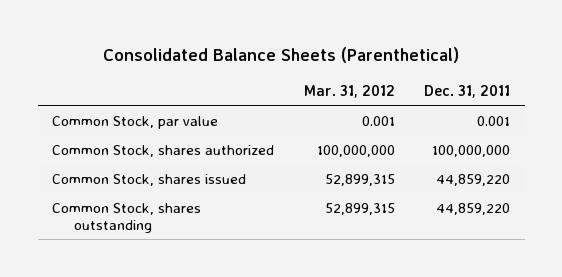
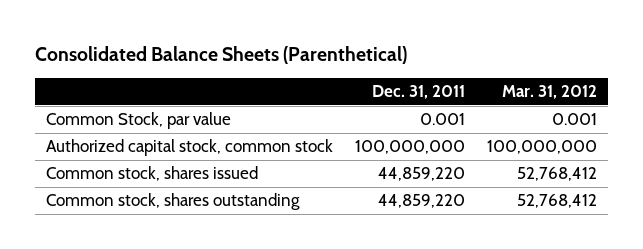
[52,144,275,157] Common Stock, shares authorized -> [45,139,333,157] Authorized capital stock, common stock
[52,173,247,186] Common Stock, shares issued -> [45,166,258,182] Common stock, shares issued
[324,173,395,186] 52,899,315 -> [516,167,597,182] 52,768,412
[52,202,202,234] Common Stock, shares outstanding -> [45,193,300,211] Common stock, shares outstanding
[324,202,395,215] 52,899,315 -> [516,194,597,209] 52,768,412

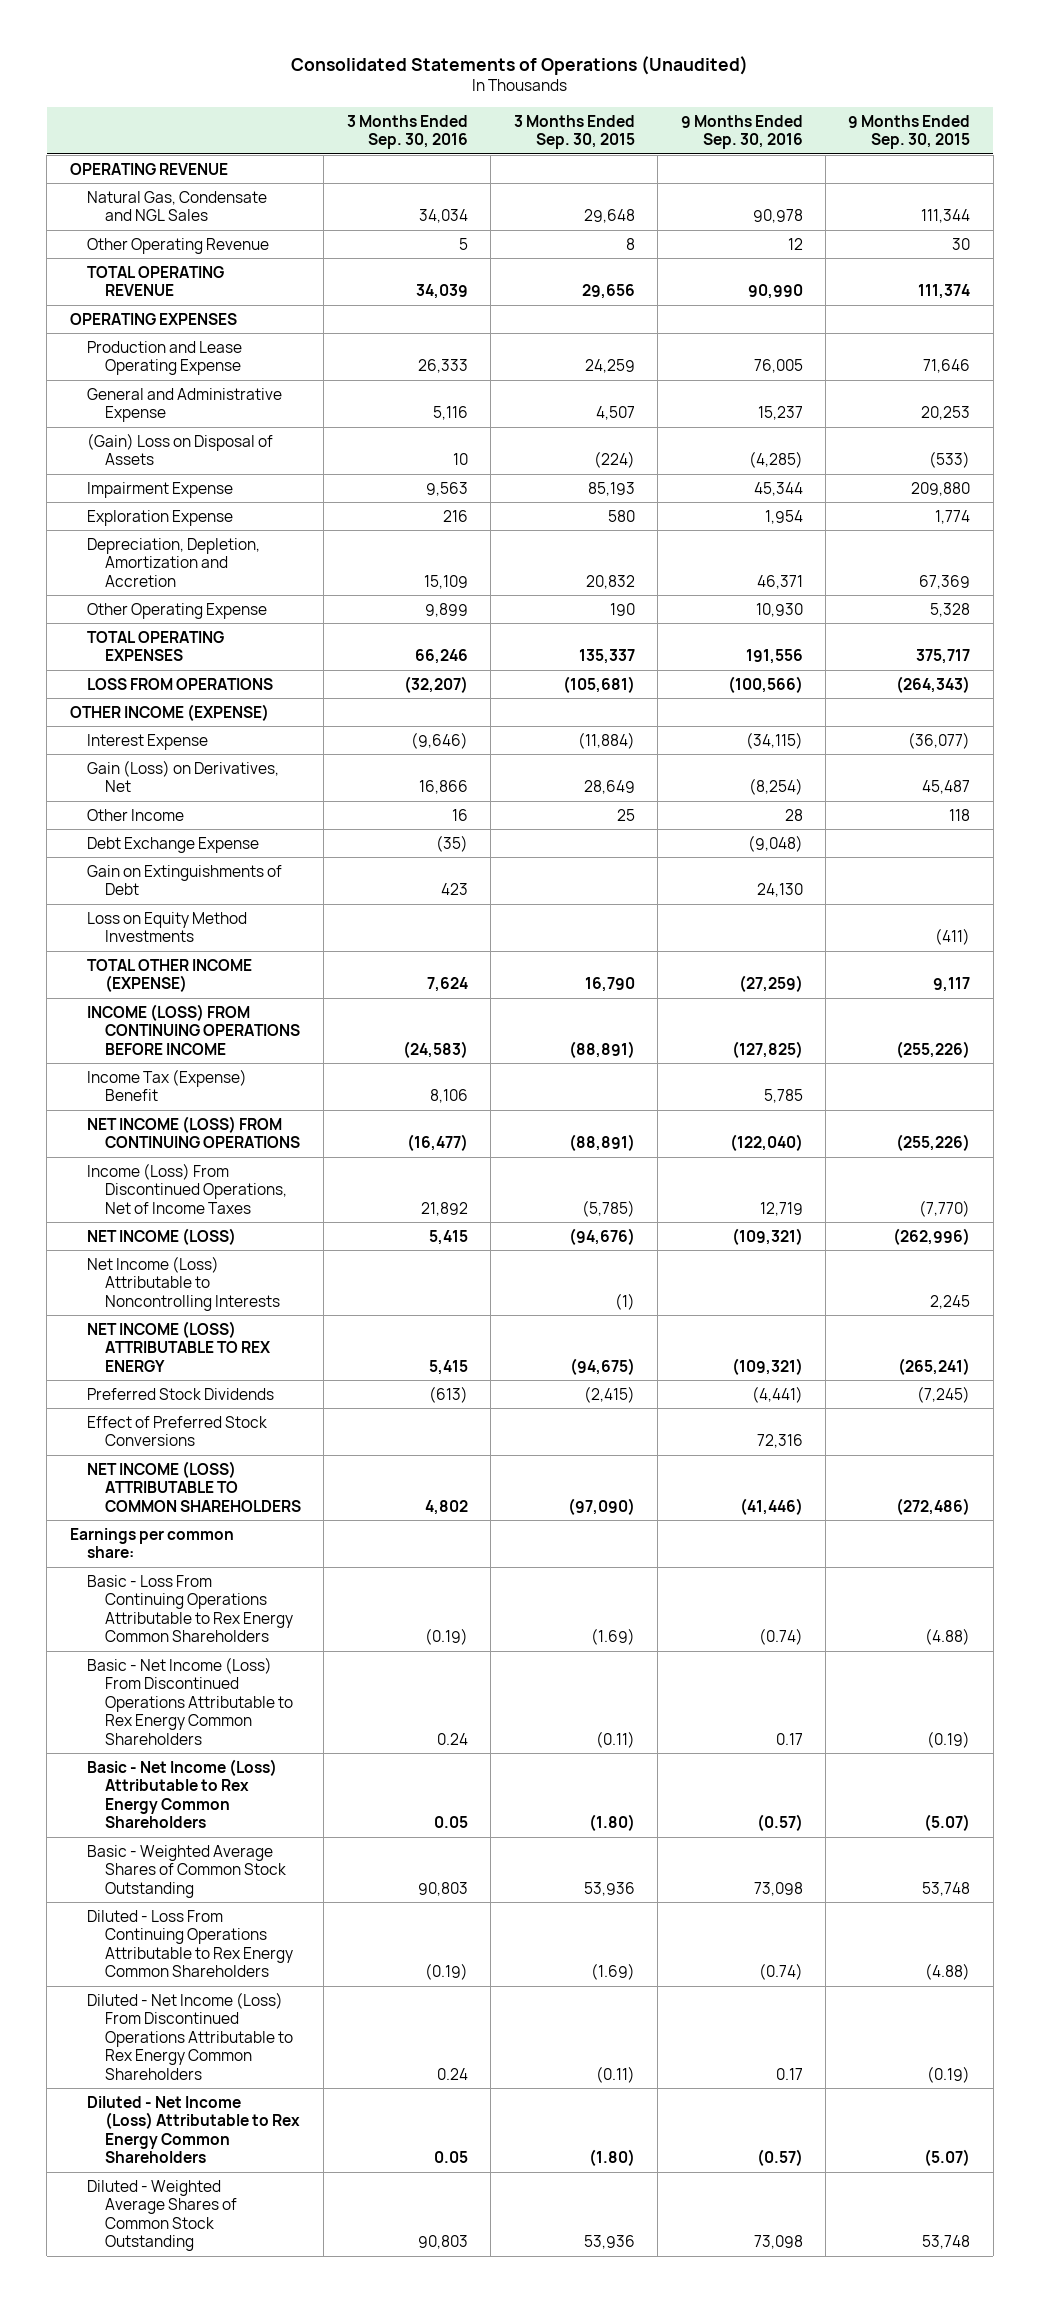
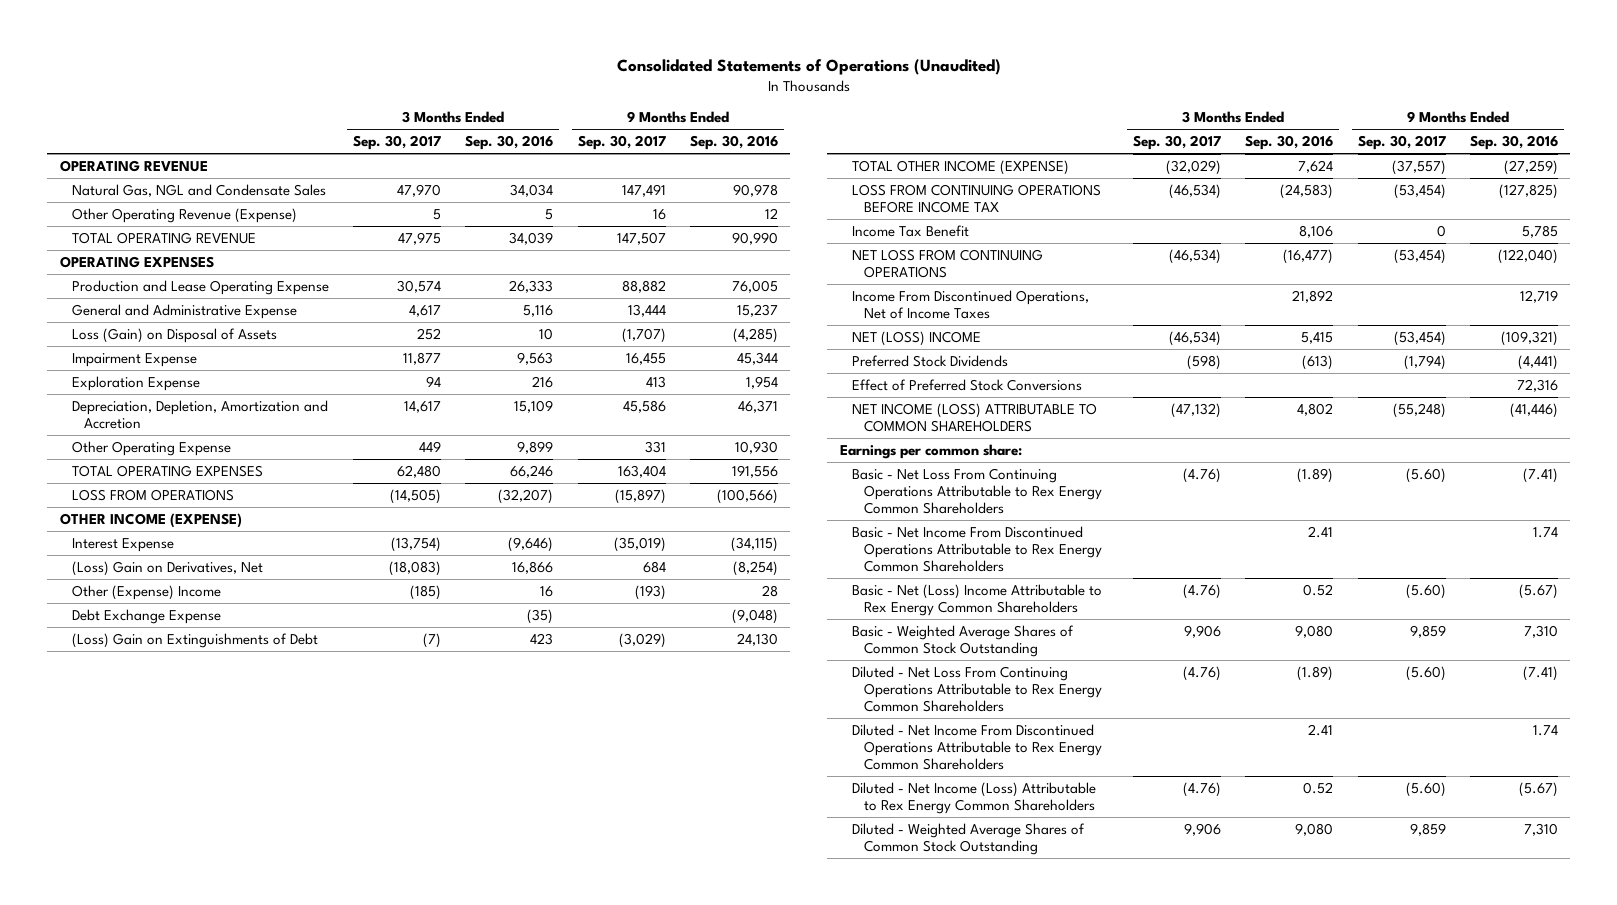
[513,114,635,150] 3 Months Ended Sep. 30, 2015 -> none
[848,114,971,150] 9 Months Ended Sep. 30, 2015 -> none
none -> [353,135,442,151] Sep. 30, 2017
none -> [577,135,666,151] Sep. 30, 2017
[87,190,268,222] Natural Gas, Condensate and NGL Sales -> [71,183,326,197] Natural Gas, NGL and Condensate Sales
[87,237,270,254] Other Operating Revenue -> [71,207,297,223] Other Operating Revenue (Expense)
[87,432,274,466] (Gain) Loss on Disposal of Assets -> [71,327,277,343] Loss (Gain) on Disposal of Assets
[87,759,280,793] Gain (Loss) on Derivatives, Net -> [71,560,263,576] (Loss) Gain on Derivatives, Net
[87,808,185,821] Other Income -> [71,584,221,600] Other (Expense) Income
[87,911,248,943] Loss on Equity Method Investments -> none
[87,864,283,896] Gain on Extinguishments of Debt -> [71,632,318,648] (Loss) Gain on Extinguishments of Debt
[87,1255,280,1311] Net Income (Loss) Attributable to Noncontrolling Interests -> none
[87,1320,270,1372] NET INCOME (LOSS) ATTRIBUTABLE TO REX ENERGY -> none
[87,1003,300,1055] INCOME (LOSS) FROM CONTINUING OPERATIONS BEFORE INCOME -> [851,183,1101,214] LOSS FROM CONTINUING OPERATIONS BEFORE INCOME TAX
[87,1068,248,1102] Income Tax (Expense) Benefit -> [851,224,969,237] Income Tax Benefit
[87,1115,300,1149] NET INCOME (LOSS) FROM CONTINUING OPERATIONS -> [851,248,1043,279] NET LOSS FROM CONTINUING OPERATIONS
[87,1162,287,1214] Income (Loss) From Discontinued Operations, Net of Income Taxes -> [851,289,1089,320] Income From Discontinued Operations, Net of Income Taxes
[87,1227,237,1245] NET INCOME (LOSS) -> [851,330,981,346] NET (LOSS) INCOME
[87,1574,293,1643] Basic - Loss From Continuing Operations Attributable to Rex Energy Common Shareholders -> [851,467,1103,515] Basic - Net Loss From Continuing Operations Attributable to Rex Energy Common Shareholders
[424,1628,468,1646] (0.19) -> [1297,467,1334,483] (1.89)
[758,1628,803,1646] (0.74) -> [1522,467,1558,483] (7.41)
[87,1656,293,1745] Basic - Net Income (Loss) From Discontinued Operations Attributable to Rex Energy Common Shareholders -> [851,525,1103,573] Basic - Net Income From Discontinued Operations Attributable to Rex Energy Common Shareholders
[436,1732,468,1745] 0.24 -> [1308,525,1334,538] 2.41
[775,1732,803,1745] 0.17 -> [1532,526,1558,538] 1.74
[87,1758,278,1829] Basic - Net Income (Loss) Attributable to Rex Energy Common Shareholders -> [851,583,1102,617] Basic - Net (Loss) Income Attributable to Rex Energy Common Shareholders
[433,1816,468,1829] 0.05 -> [1303,583,1334,596] 0.52
[756,1814,803,1832] (0.57) -> [1518,583,1558,599] (5.67)
[417,1881,468,1896] 90,803 -> [1295,624,1334,638] 9,080
[753,1881,803,1896] 73,098 -> [1523,624,1558,638] 7,310
[87,1909,293,1978] Diluted - Loss From Continuing Operations Attributable to Rex Energy Common Shareholders -> [851,665,1103,713] Diluted - Net Loss From Continuing Operations Attributable to Rex Energy Common Shareholders
[424,1963,468,1981] (0.19) -> [1297,665,1334,681] (1.89)
[758,1963,803,1981] (0.74) -> [1522,665,1558,681] (7.41)
[87,1991,293,2080] Diluted - Net Income (Loss) From Discontinued Operations Attributable to Rex Energy Common Shareholders -> [851,723,1103,771] Diluted - Net Income From Discontinued Operations Attributable to Rex Energy Common Shareholders
[436,2067,468,2080] 0.24 -> [1308,723,1334,736] 2.41
[775,2067,803,2080] 0.17 -> [1532,724,1558,736] 1.74
[433,2151,468,2164] 0.05 -> [1303,781,1334,794] 0.52
[756,2149,803,2167] (0.57) -> [1518,781,1558,797] (5.67)
[417,2235,468,2250] 90,803 -> [1295,822,1334,836] 9,080
[753,2235,803,2250] 73,098 -> [1523,822,1558,836] 7,310

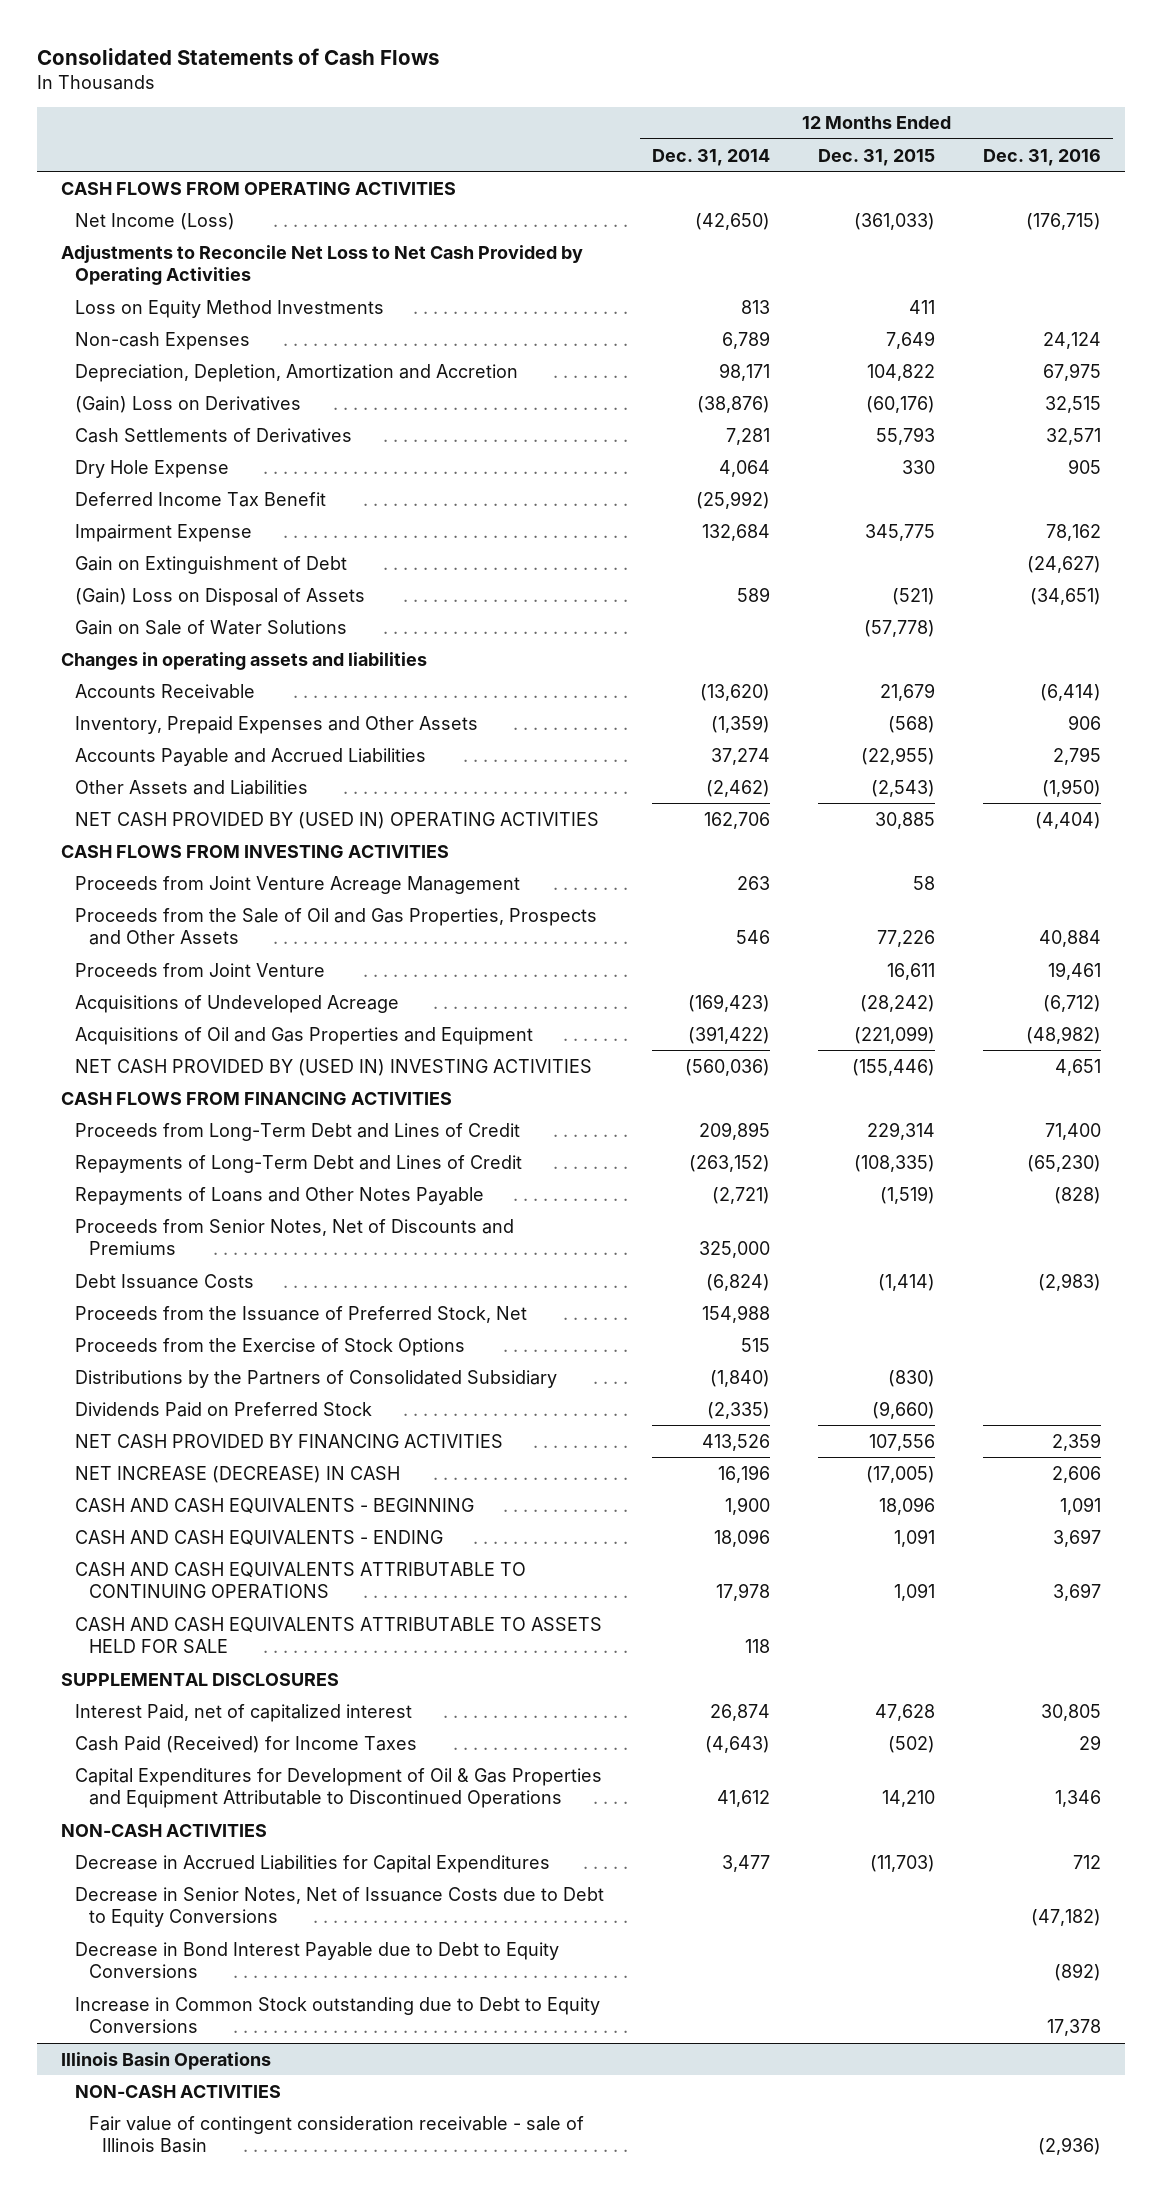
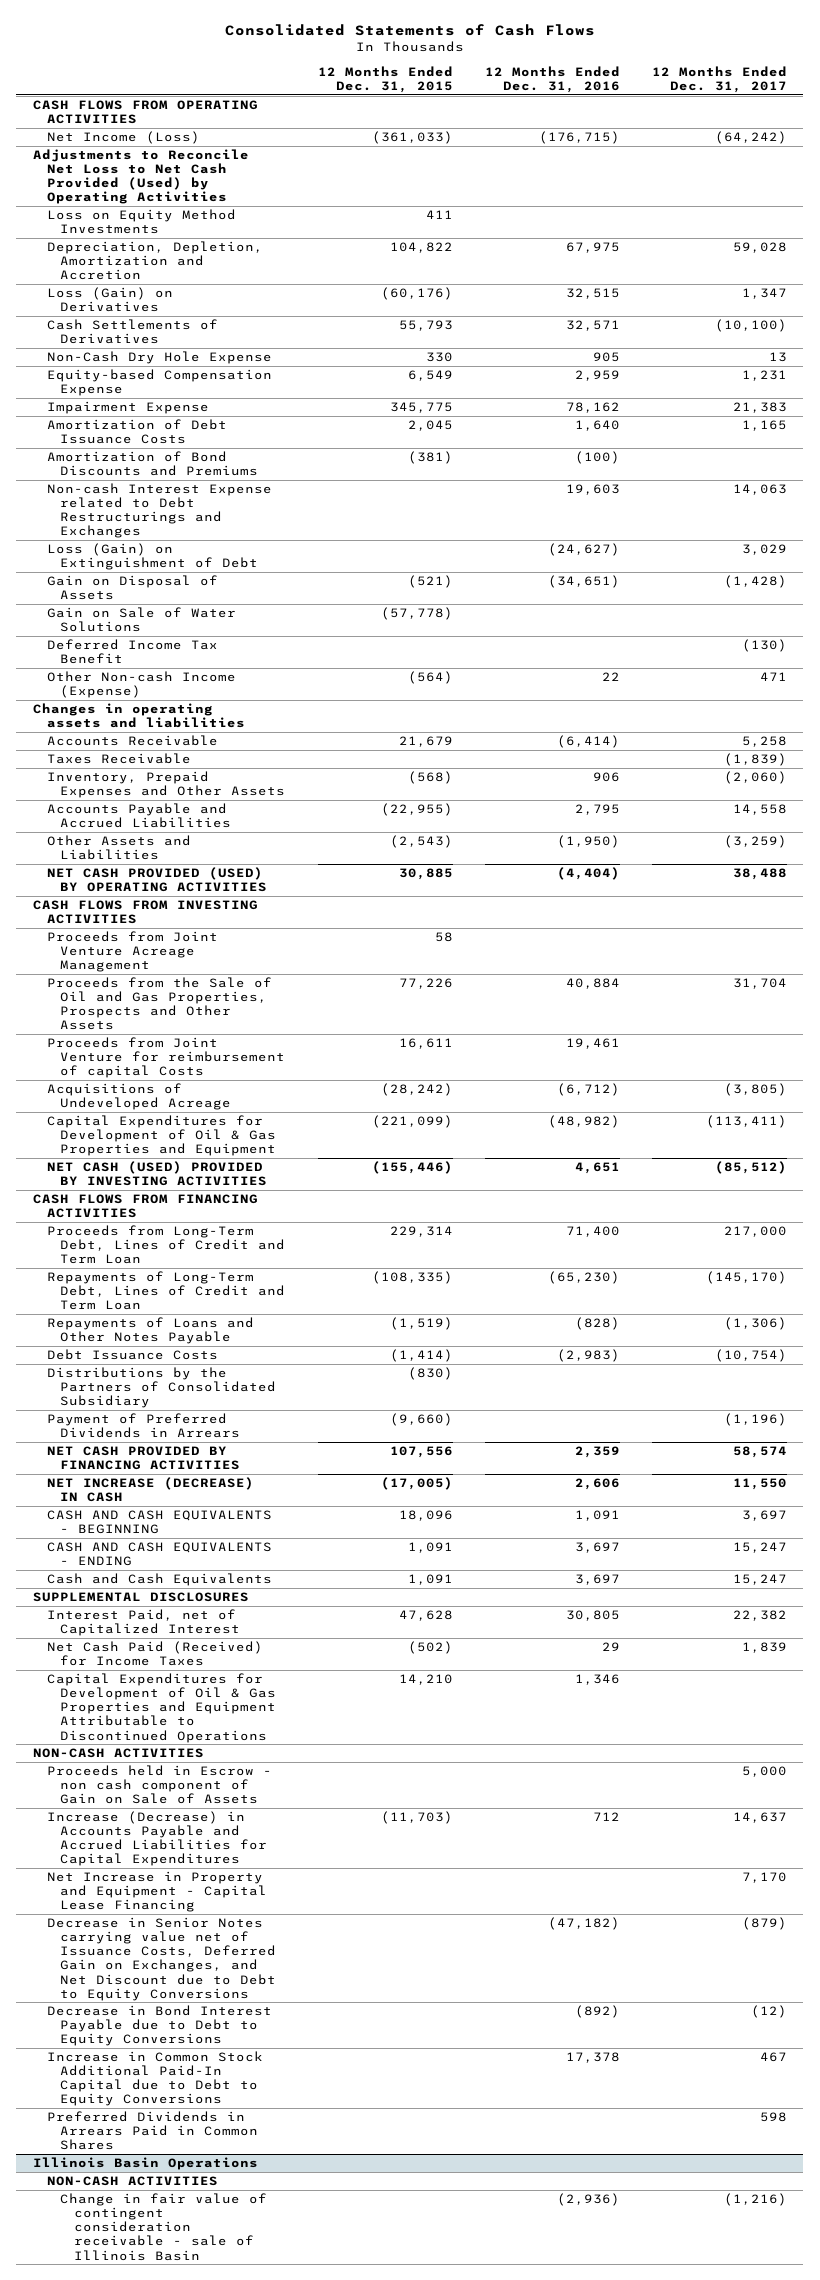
[651,148,770,166] Dec. 31, 2014 -> none
none -> [652,65,788,94] 12 Months Ended Dec. 31, 2017
[60,244,583,286] Adjustments to Reconcile Net Loss to Net Cash Provided by Operating Activities -> [32,149,249,205] Adjustments to Reconcile Net Loss to Net Cash Provided (Used) by Operating Activities
[74,331,250,350] Non-cash Expenses -> none
[74,395,301,413] (Gain) Loss on Derivatives -> [46,287,173,313] Loss (Gain) on Derivatives
[74,459,229,478] Dry Hole Expense -> [46,351,272,365] Non-Cash Dry Hole Expense
none -> [46,369,272,397] Equity-based Compensation Expense
none -> [46,419,227,445] Amortization of Debt Issuance Costs
none -> [46,451,259,477] Amortization of Bond Discounts and Premiums
none -> [46,483,272,539] Non-cash Interest Expense related to Debt Restructurings and Exchanges
[74,555,347,574] Gain on Extinguishment of Debt -> [46,543,259,571] Loss (Gain) on Extinguishment of Debt
[74,587,365,606] (Gain) Loss on Disposal of Assets -> [46,575,218,601] Gain on Disposal of Assets
[74,491,326,507] Deferred Income Tax Benefit -> [46,639,218,665] Deferred Income Tax Benefit
none -> [46,671,236,699] Other Non-cash Income (Expense)
none -> [46,753,191,765] Taxes Receivable
[74,811,599,829] NET CASH PROVIDED BY (USED IN) OPERATING ACTIVITIES -> [46,867,268,893] NET CASH PROVIDED (USED) BY OPERATING ACTIVITIES
[74,962,325,977] Proceeds from Joint Venture -> [46,1037,286,1079] Proceeds from Joint Venture for reimbursement of capital Costs
[74,1026,533,1045] Acquisitions of Oil and Gas Properties and Equipment -> [46,1115,277,1157] Capital Expenditures for Development of Oil & Gas Properties and Equipment
[74,1058,592,1076] NET CASH PROVIDED BY (USED IN) INVESTING ACTIVITIES -> [46,1161,268,1187] NET CASH (USED) PROVIDED BY INVESTING ACTIVITIES
[74,1122,520,1141] Proceeds from Long-Term Debt and Lines of Credit -> [46,1225,286,1265] Proceeds from Long-Term Debt, Lines of Credit and Term Loan
[74,1154,522,1173] Repayments of Long-Term Debt and Lines of Credit -> [46,1271,286,1311] Repayments of Long-Term Debt, Lines of Credit and Term Loan
[74,1218,514,1256] Proceeds from Senior Notes, Net of Discounts and Premiums -> none
[74,1305,527,1323] Proceeds from the Issuance of Preferred Stock, Net -> none
[74,1337,465,1356] Proceeds from the Exercise of Stock Options -> none
[74,1401,372,1417] Dividends Paid on Preferred Stock -> [46,1413,241,1439] Payment of Preferred Dividends in Arrears
[74,1616,602,1654] CASH AND CASH EQUIVALENTS ATTRIBUTABLE TO ASSETS HELD FOR SALE -> none
[74,1561,526,1599] CASH AND CASH EQUIVALENTS ATTRIBUTABLE TO CONTINUING OPERATIONS -> [46,1573,272,1587] Cash and Cash Equivalents
[74,1703,412,1722] Interest Paid, net of capitalized interest -> [46,1609,241,1637] Interest Paid, net of Capitalized Interest
[74,1735,417,1753] Cash Paid (Received) for Income Taxes -> [46,1641,263,1667] Net Cash Paid (Received) for Income Taxes
none -> [46,1765,272,1805] Proceeds held in Escrow - non cash component of Gain on Sale of Assets
[74,1854,550,1873] Decrease in Accrued Liabilities for Capital Expenditures -> [46,1811,268,1867] Increase (Decrease) in Accounts Payable and Accrued Liabilities for Capital Expenditures
none -> [46,1871,268,1913] Net Increase in Property and Equipment - Capital Lease Financing
[74,1886,604,1928] Decrease in Senior Notes, Net of Issuance Costs due to Debt to Equity Conversions -> [46,1917,277,2001] Decrease in Senior Notes carrying value net of Issuance Costs, Deferred Gain on Exchanges, and Net Discount due to Debt to Equity Conversions
[74,1996,600,2034] Increase in Common Stock outstanding due to Debt to Equity Conversions -> [46,2051,263,2107] Increase in Common Stock Additional Paid-In Capital due to Debt to Equity Conversions
none -> [46,2111,259,2151] Preferred Dividends in Arrears Paid in Common Shares
[88,2115,584,2154] Fair value of contingent consideration receivable - sale of Illinois Basin -> [60,2193,268,2261] Change in fair value of contingent consideration receivable - sale of Illinois Basin

